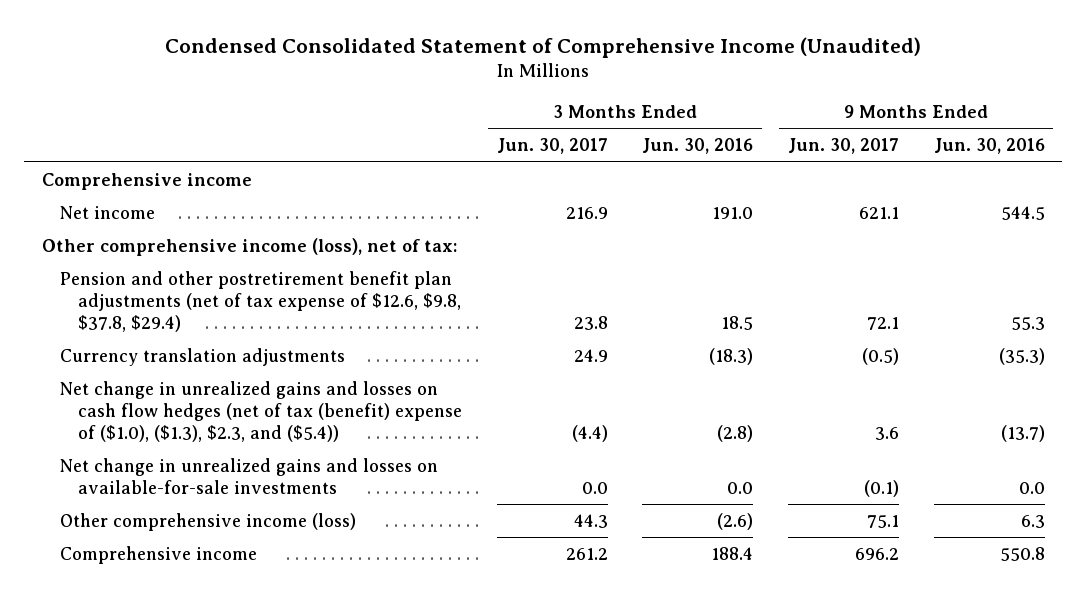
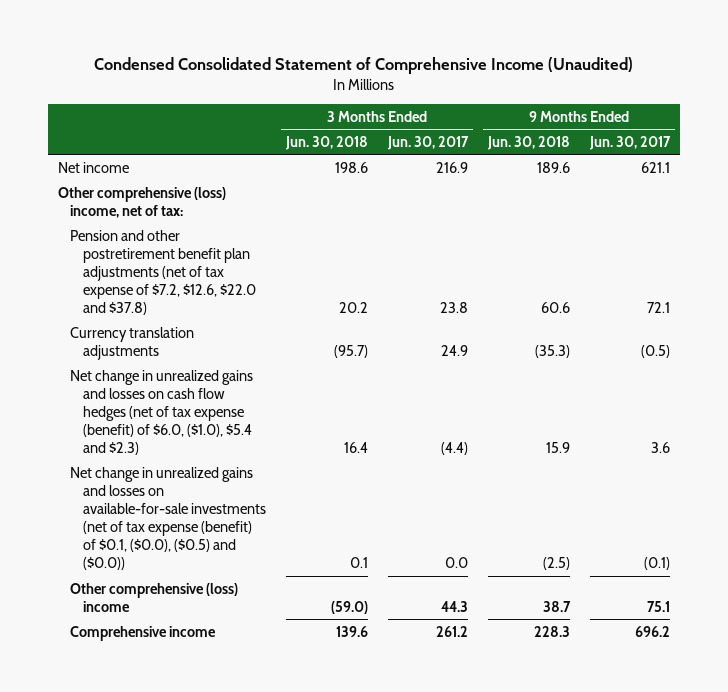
[642,138,754,155] Jun. 30, 2016 -> none
[933,138,1045,155] Jun. 30, 2016 -> none
none -> [284,135,368,150] Jun. 30, 2018
none -> [487,135,571,150] Jun. 30, 2018
[41,172,252,190] Comprehensive income -> none
[41,237,457,256] Other comprehensive income (loss), net of tax: -> [58,186,227,218] Other comprehensive (loss) income, net of tax:
[59,270,461,332] Pension and other postretirement benefit plan adjustments (net of tax expense of $12.6, $9.8, $37.8, $29.4) -> [70,229,256,316] Pension and other postretirement benefit plan adjustments (net of tax expense of $7.2, $12.6, $22.0 and $37.8)
[59,380,462,442] Net change in unrealized gains and losses on cash flow hedges (net of tax (benefit) expense of ($1.0), ($1.3), $2.3, and ($5.4)) -> [70,369,254,456] Net change in unrealized gains and losses on cash flow hedges (net of tax expense (benefit) of $6.0, ($1.0), $5.4 and $2.3)
[59,457,438,494] Net change in unrealized gains and losses on available-for-sale investments -> [70,466,266,571] Net change in unrealized gains and losses on available-for-sale investments (net of tax expense (benefit) of $0.1, ($0.0), ($0.5) and ($0.0))
[59,512,356,531] Other comprehensive income (loss) -> [70,582,239,612] Other comprehensive (loss) income

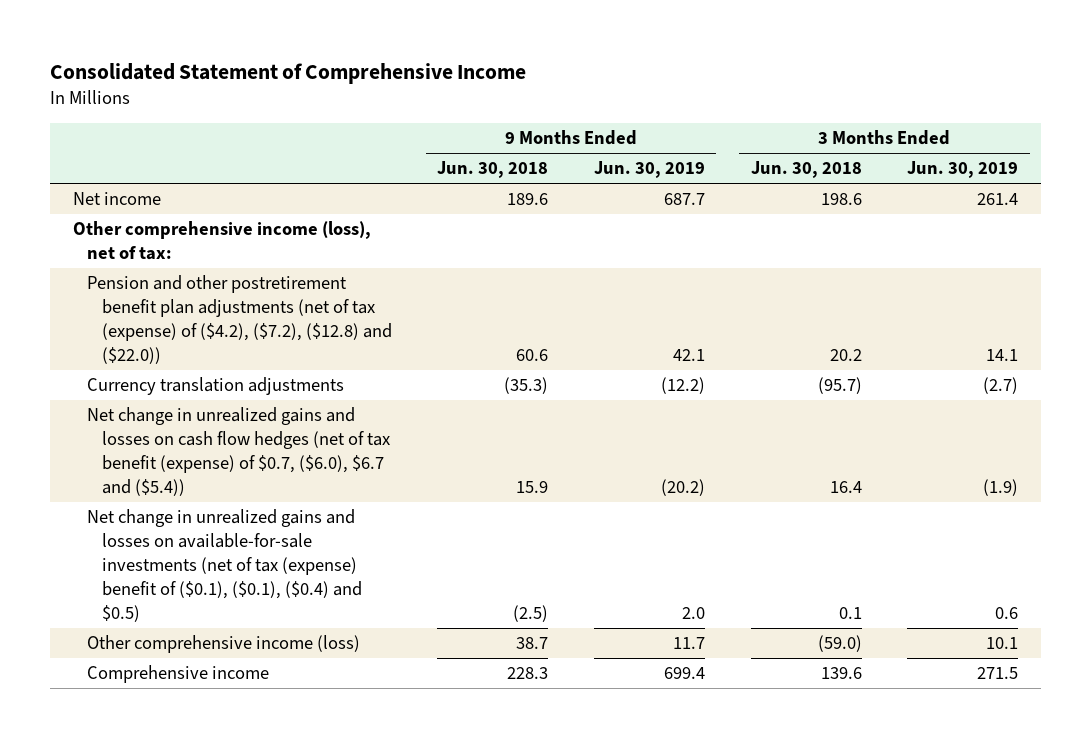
[94,57,634,75] Condensed Consolidated Statement of Comprehensive Income (Unaudited) -> [50,63,527,85] Consolidated Statement of Comprehensive Income
[386,135,469,150] Jun. 30, 2017 -> none
[589,135,672,150] Jun. 30, 2017 -> none
none -> [593,161,705,179] Jun. 30, 2019
none -> [907,161,1019,179] Jun. 30, 2019
[58,186,227,218] Other comprehensive (loss) income, net of tax: -> [73,221,372,261] Other comprehensive income (loss), net of tax:
[70,229,256,316] Pension and other postretirement benefit plan adjustments (net of tax expense of $7.2, $12.6, $22.0 and $37.8) -> [87,275,392,364] Pension and other postretirement benefit plan adjustments (net of tax (expense) of ($4.2), ($7.2), ($12.8) and ($22.0))
[70,369,254,456] Net change in unrealized gains and losses on cash flow hedges (net of tax expense (benefit) of $6.0, ($1.0), $5.4 and $2.3) -> [87,407,390,496] Net change in unrealized gains and losses on cash flow hedges (net of tax benefit (expense) of $0.7, ($6.0), $6.7 and ($5.4))
[70,466,266,571] Net change in unrealized gains and losses on available-for-sale investments (net of tax expense (benefit) of $0.1, ($0.0), ($0.5) and ($0.0)) -> [87,509,362,622] Net change in unrealized gains and losses on available-for-sale investments (net of tax (expense) benefit of ($0.1), ($0.1), ($0.4) and $0.5)
[70,582,239,612] Other comprehensive (loss) income -> [87,635,361,654] Other comprehensive income (loss)

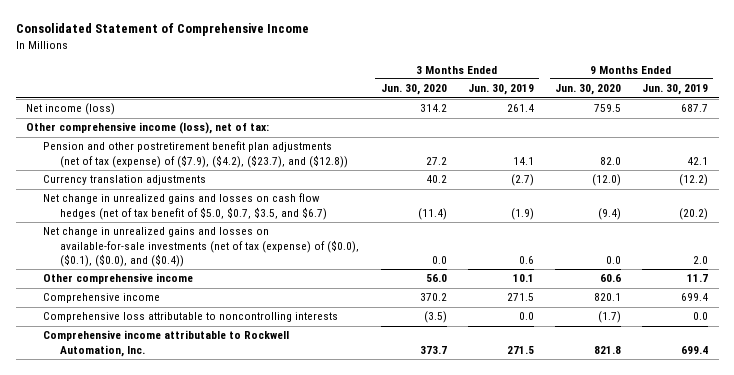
[437,161,549,179] Jun. 30, 2018 -> none
[750,161,862,179] Jun. 30, 2018 -> none
none -> [380,84,447,96] Jun. 30, 2020
none -> [554,84,621,96] Jun. 30, 2020
[73,192,162,206] Net income -> [26,103,116,116] Net income (loss)
[87,275,392,364] Pension and other postretirement benefit plan adjustments (net of tax (expense) of ($4.2), ($7.2), ($12.8) and ($22.0)) -> [43,141,349,168] Pension and other postretirement benefit plan adjustments (net of tax (expense) of ($7.9), ($4.2), ($23.7), and ($12.8))
[87,407,390,496] Net change in unrealized gains and losses on cash flow hedges (net of tax benefit (expense) of $0.7, ($6.0), $6.7 and ($5.4)) -> [43,193,328,220] Net change in unrealized gains and losses on cash flow hedges (net of tax benefit of $5.0, $0.7, $3.5, and $6.7)
[87,509,362,622] Net change in unrealized gains and losses on available-for-sale investments (net of tax (expense) benefit of ($0.1), ($0.1), ($0.4) and $0.5) -> [43,227,360,267] Net change in unrealized gains and losses on available-for-sale investments (net of tax (expense) of ($0.0), ($0.1), ($0.0), and ($0.4))
[87,635,361,654] Other comprehensive income (loss) -> [43,273,194,285] Other comprehensive income
none -> [43,312,339,323] Comprehensive loss attributable to noncontrolling interests
none -> [43,330,290,357] Comprehensive income attributable to Rockwell Automation, Inc.

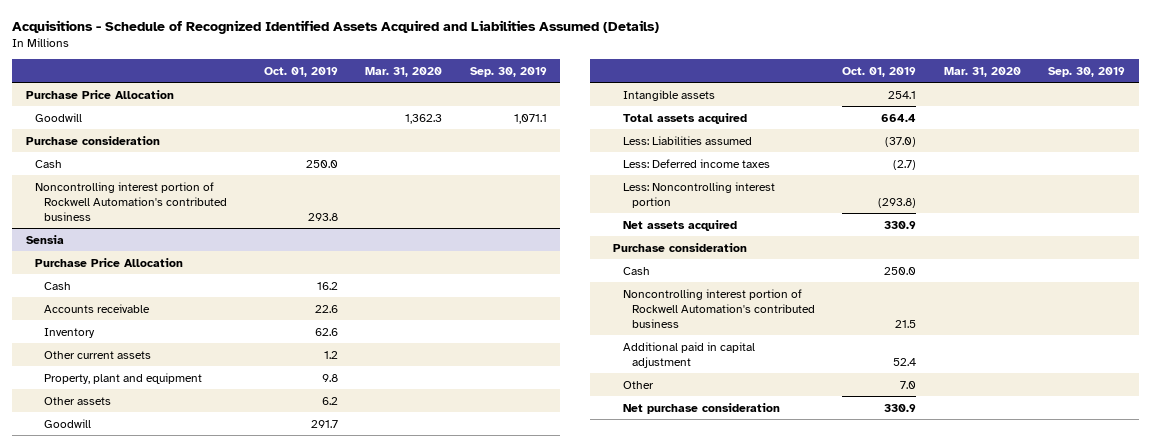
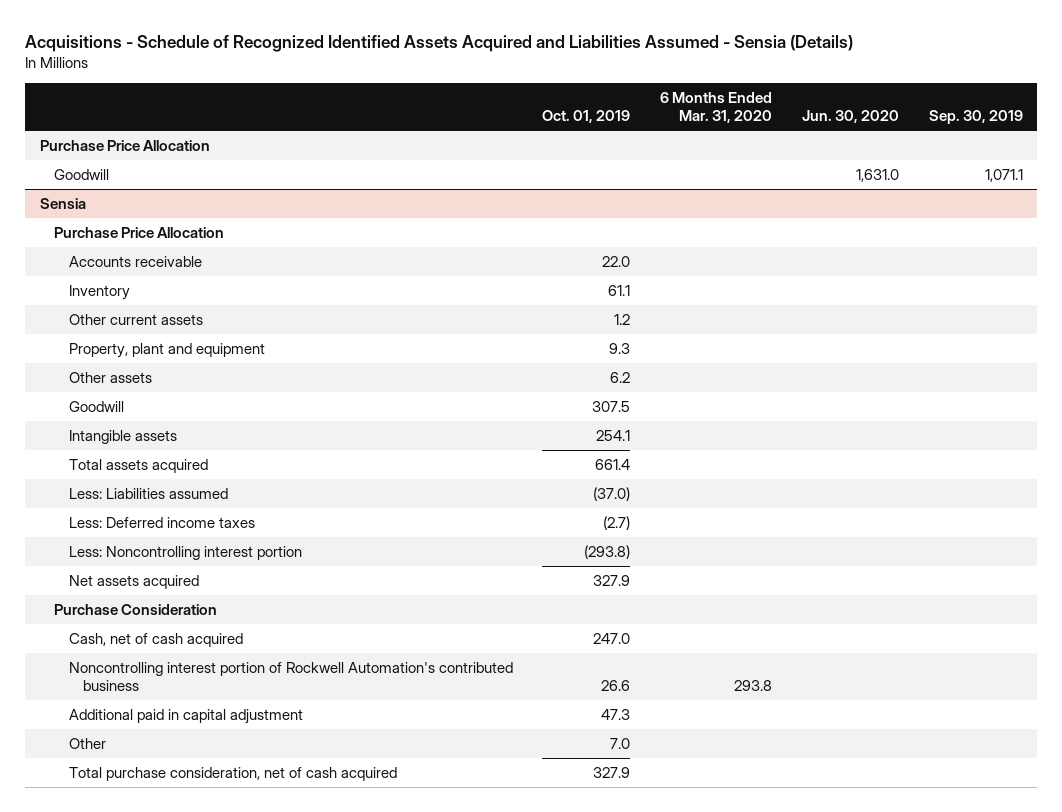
[12,19,660,34] Acquisitions - Schedule of Recognized Identified Assets Acquired and Liabilities Assumed (Details) -> [24,35,853,53] Acquisitions - Schedule of Recognized Identified Assets Acquired and Liabilities Assumed - Sensia (Details)
[365,66,443,77] Mar. 31, 2020 -> none
none -> [660,92,773,124] 6 Months Ended Mar. 31, 2020
none -> [801,110,899,124] Jun. 30, 2020
[25,135,160,145] Purchase consideration -> none
[35,159,63,168] Cash -> none
[35,181,228,221] Noncontrolling interest portion of Rockwell Automation's contributed business -> none
[44,281,72,290] Cash -> none
[314,304,338,313] 22.6 -> [602,256,631,268] 22.0
[314,327,338,336] 62.6 -> [608,285,631,297] 61.1
[321,373,338,382] 9.8 -> [609,343,631,355] 9.3
[310,419,338,428] 291.7 -> [592,401,631,413] 307.5
[881,113,917,122] 664.4 -> [595,459,631,471] 661.4
[884,220,917,229] 330.9 -> [593,575,631,587] 327.9
[613,242,748,252] Purchase consideration -> [54,604,218,616] Purchase Consideration
[622,266,650,275] Cash -> [68,633,243,648] Cash, net of cash acquired
[884,266,917,275] 250.0 -> [593,633,631,645] 247.0
[895,319,917,328] 21.5 -> [601,680,631,692] 26.6
[893,357,917,366] 52.4 -> [601,709,631,721] 47.3
[622,402,780,414] Net purchase consideration -> [68,767,397,782] Total purchase consideration, net of cash acquired
[884,403,917,412] 330.9 -> [593,767,631,779] 327.9

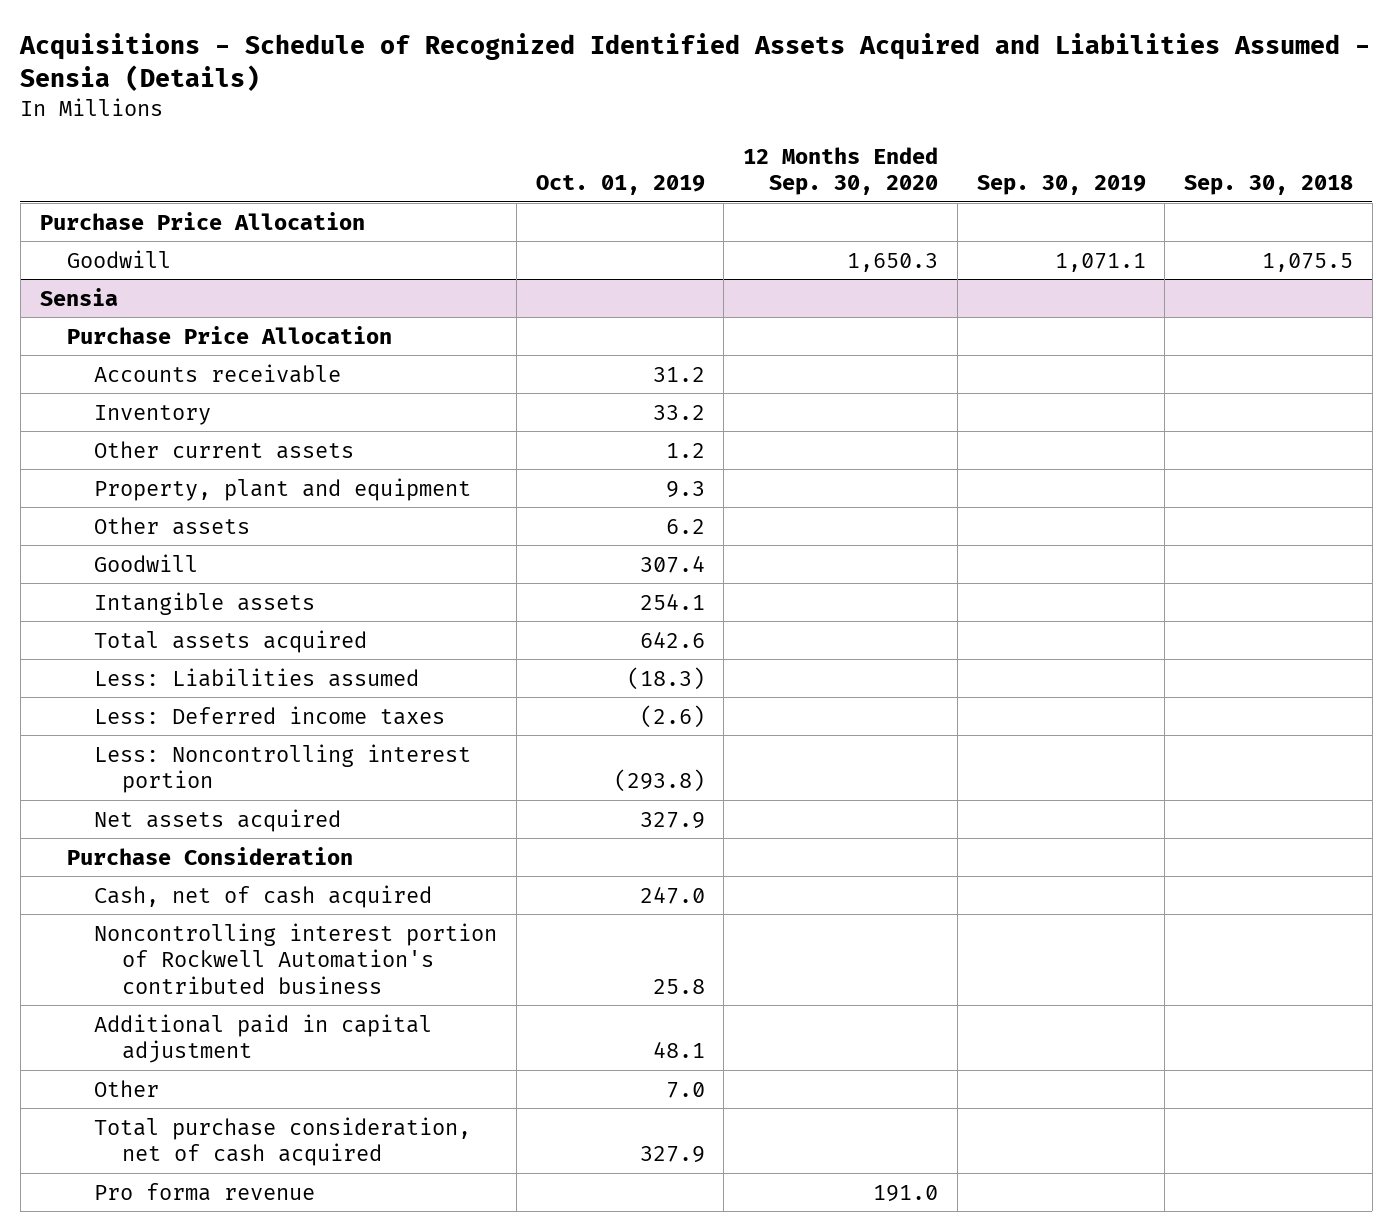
[660,92,773,124] 6 Months Ended Mar. 31, 2020 -> none
[801,110,899,124] Jun. 30, 2020 -> none
none -> [743,146,939,196] 12 Months Ended Sep. 30, 2020
none -> [1184,175,1354,196] Sep. 30, 2018
[602,256,631,268] 22.0 -> [652,366,705,382] 31.2
[608,285,631,297] 61.1 -> [652,404,705,420] 33.2
[592,401,631,413] 307.5 -> [639,555,705,573] 307.4
[595,459,631,471] 661.4 -> [639,631,705,648] 642.6
[593,487,631,502] (37.0) -> [626,666,705,690] (18.3)
[603,516,631,531] (2.7) -> [639,704,705,728] (2.6)
[601,680,631,692] 26.6 -> [652,978,705,994] 25.8
[601,709,631,721] 47.3 -> [652,1042,705,1059] 48.1
none -> [94,1182,316,1201] Pro forma revenue

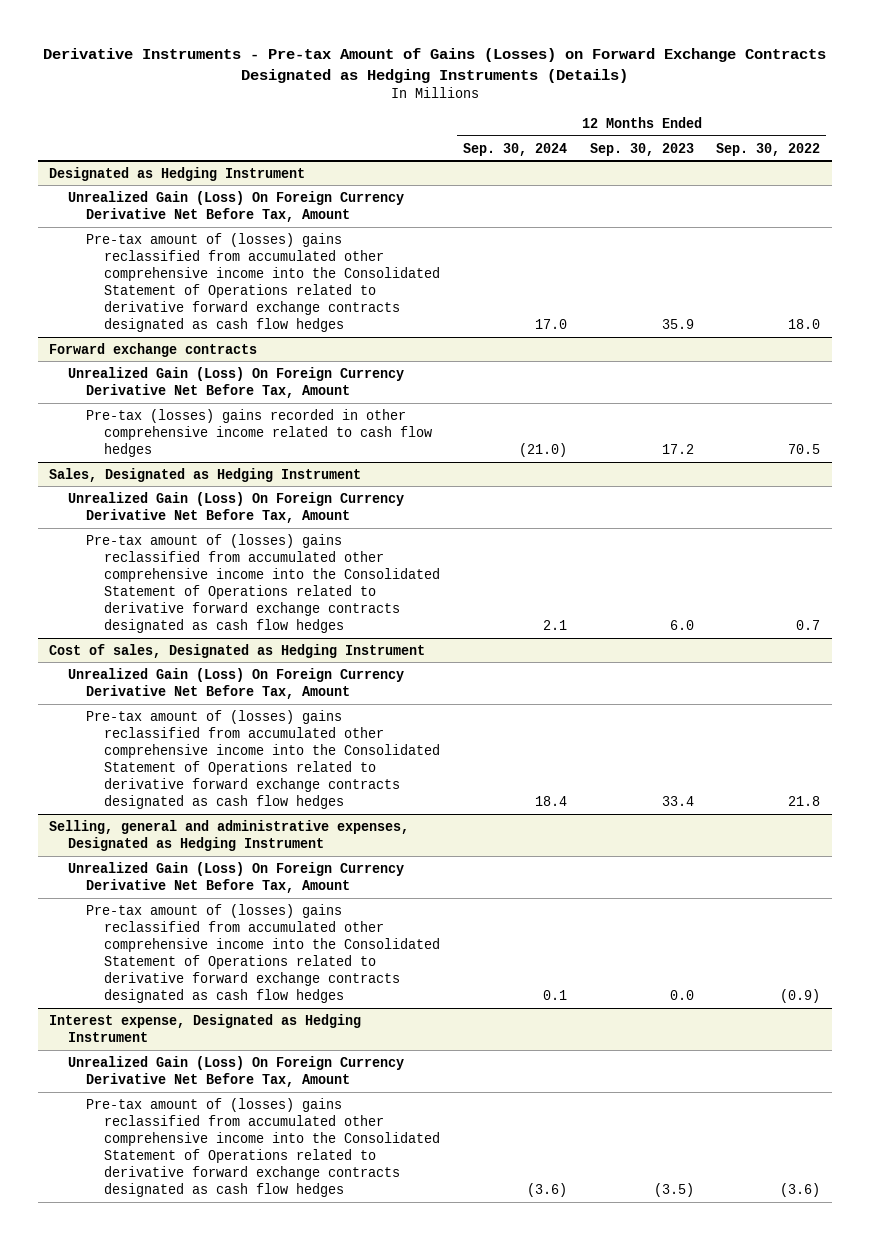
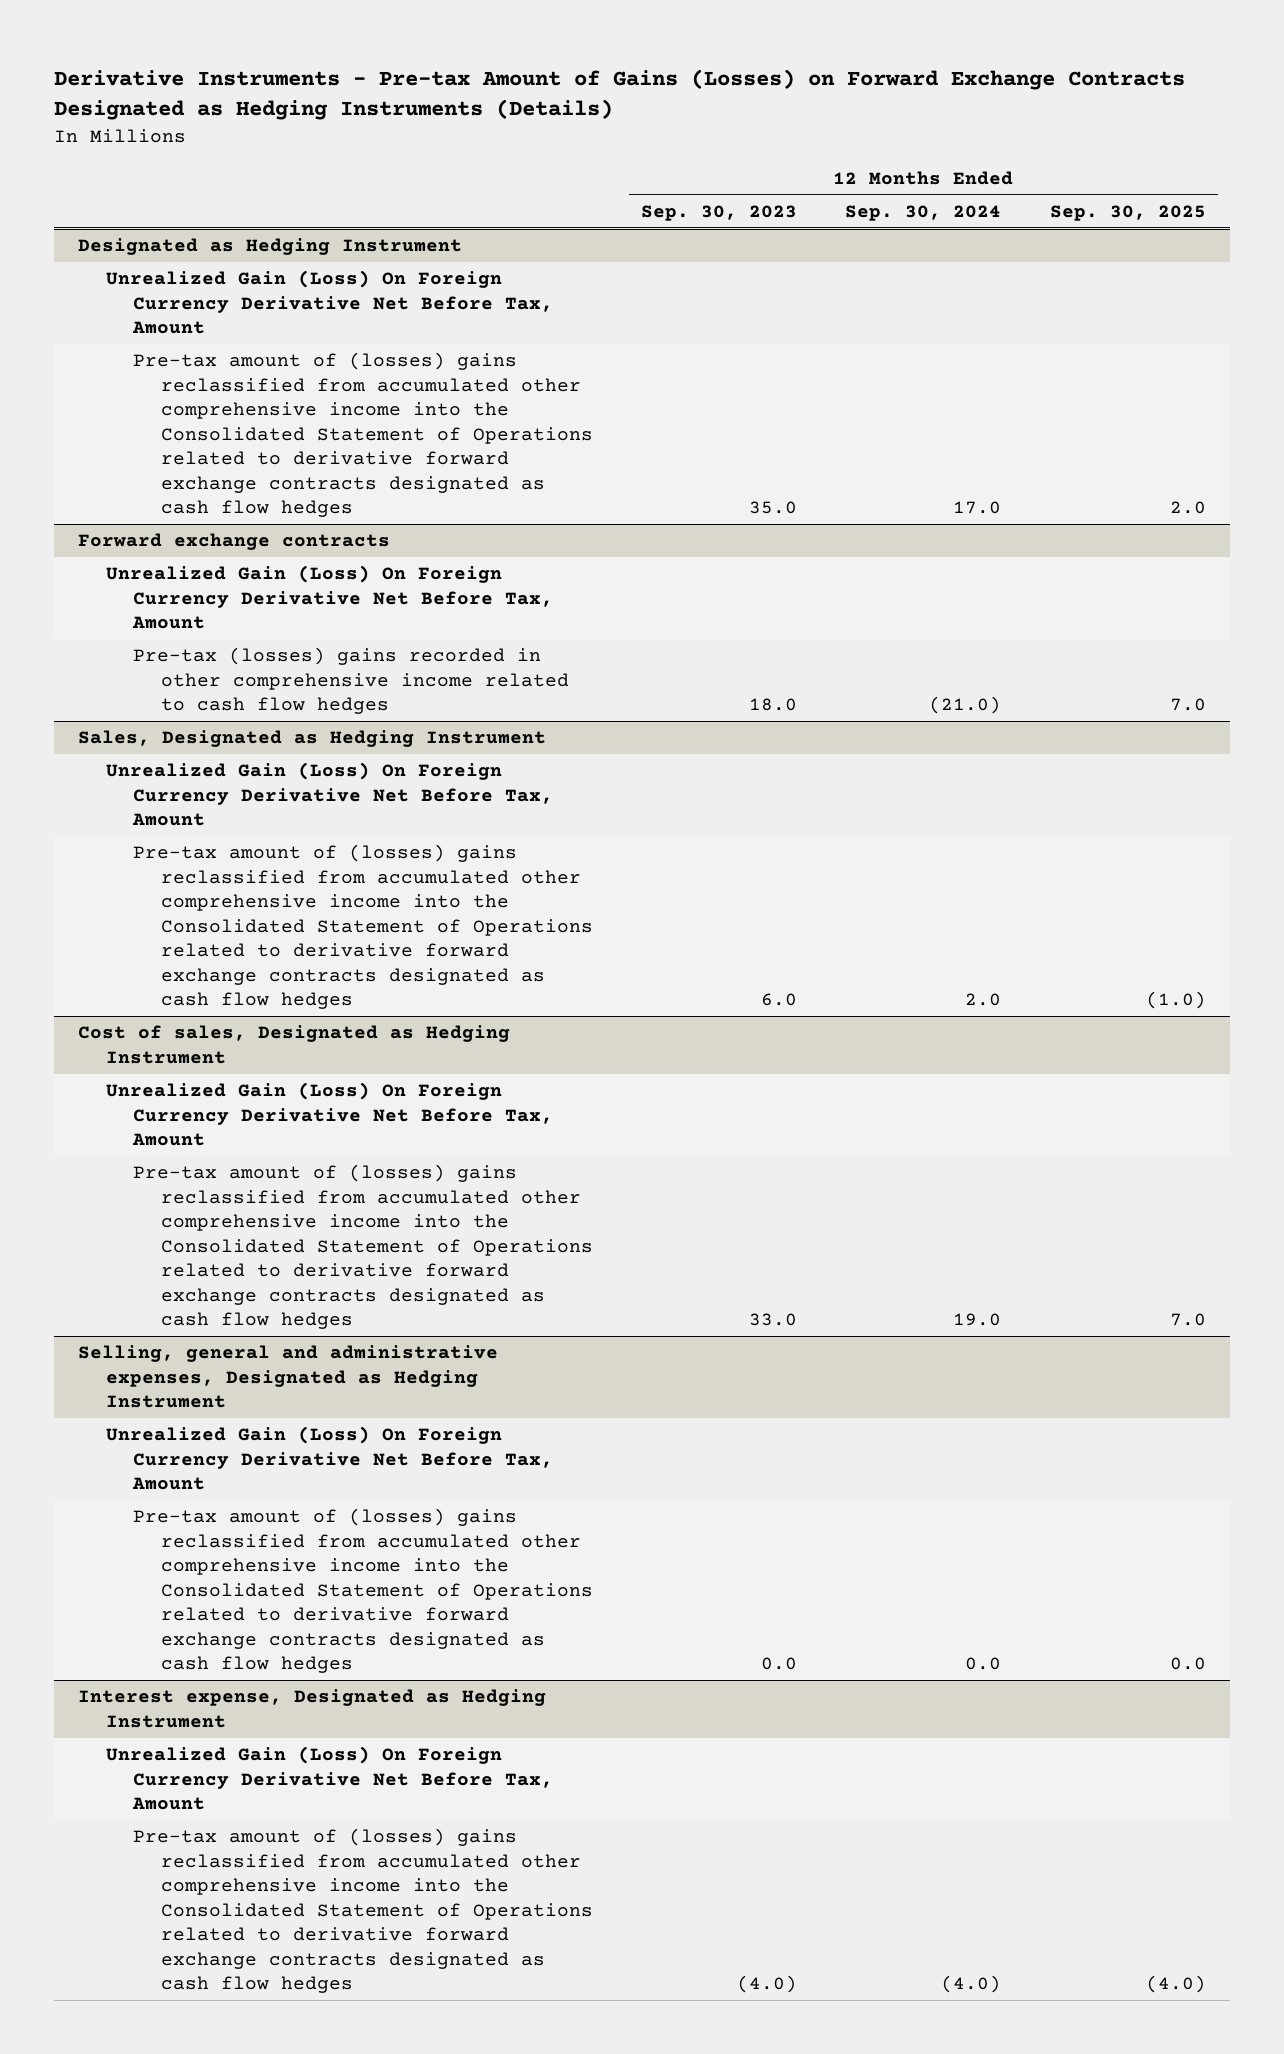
[716,142,821,156] Sep. 30, 2022 -> none
none -> [1049,204,1206,221] Sep. 30, 2025
[661,319,694,330] 35.9 -> [749,501,798,515] 35.0
[661,443,694,454] 17.2 -> [749,698,798,712] 18.0
[542,620,567,631] 2.1 -> [965,993,1002,1007] 2.0
[534,796,567,807] 18.4 -> [953,1313,1002,1327] 19.0
[661,796,694,807] 33.4 -> [749,1313,798,1327] 33.0
[542,990,567,1001] 0.1 -> [965,1657,1002,1671] 0.0
[526,1183,567,1198] (3.6) -> [941,1975,1002,1994] (4.0)
[653,1183,694,1198] (3.5) -> [737,1975,798,1994] (4.0)

